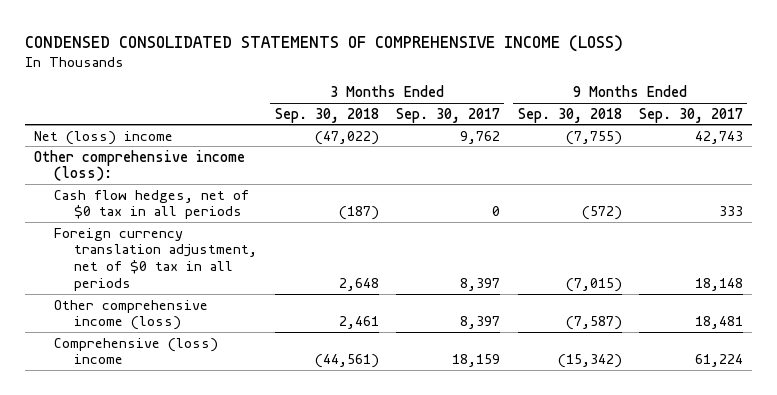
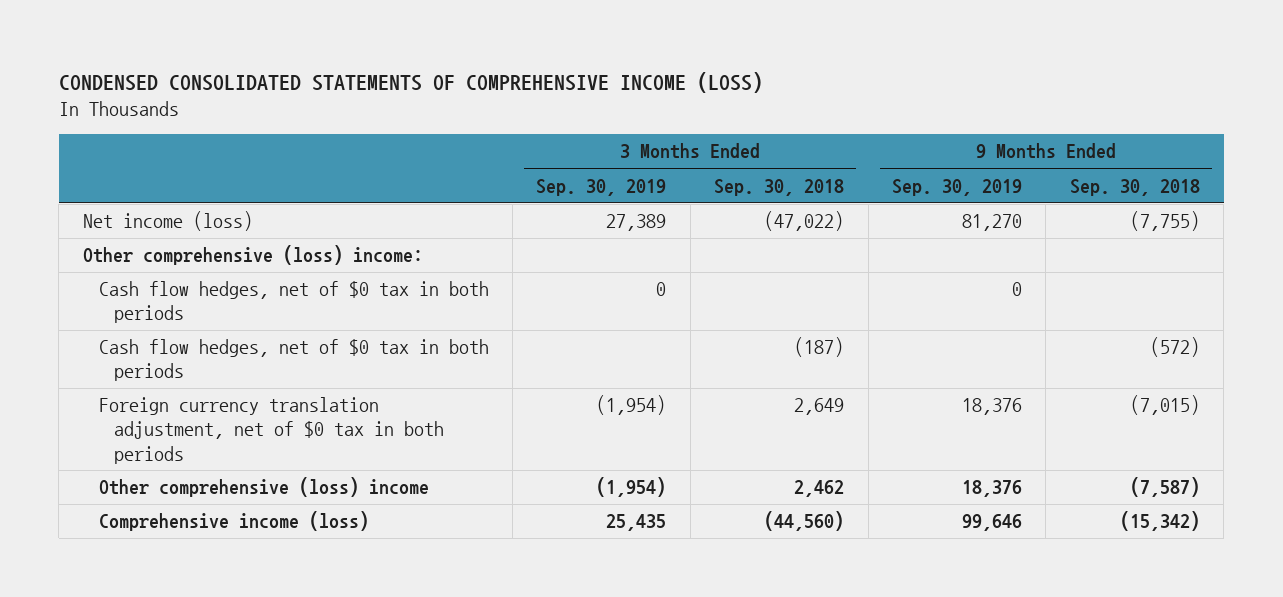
[396,107,501,123] Sep. 30, 2017 -> none
[638,107,743,123] Sep. 30, 2017 -> none
none -> [536,178,667,196] Sep. 30, 2019
none -> [891,178,1022,196] Sep. 30, 2019
[33,130,173,145] Net (loss) income -> [82,211,253,232] Net income (loss)
[33,149,245,182] Other comprehensive income (loss): -> [82,245,423,266] Other comprehensive (loss) income:
none -> [98,281,489,324] Cash flow hedges, net of $0 tax in both periods
[54,189,250,220] Cash flow hedges, net of $0 tax in all periods -> [98,339,489,382] Cash flow hedges, net of $0 tax in both periods
[54,227,258,292] Foreign currency translation adjustment, net of $0 tax in all periods -> [98,397,445,464] Foreign currency translation adjustment, net of $0 tax in both periods
[338,278,379,292] 2,648 -> [794,398,845,416] 2,649
[54,299,209,331] Other comprehensive income (loss) -> [98,477,429,498] Other comprehensive (loss) income
[338,316,379,330] 2,461 -> [794,480,845,498] 2,462
[54,337,219,365] Comprehensive (loss) income -> [98,511,369,532] Comprehensive income (loss)
[314,354,379,369] (44,561) -> [764,511,845,532] (44,560)

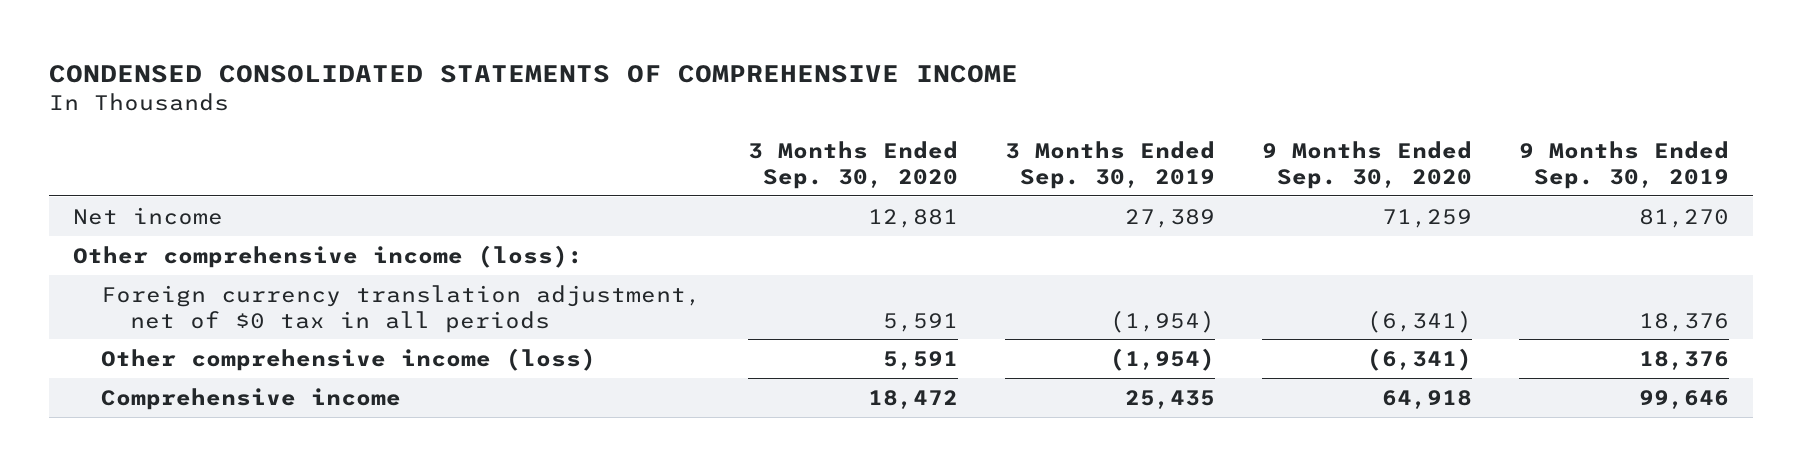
[58,71,763,93] CONDENSED CONSOLIDATED STATEMENTS OF COMPREHENSIVE INCOME (LOSS) -> [49,64,1019,83] CONDENSED CONSOLIDATED STATEMENTS OF COMPREHENSIVE INCOME
[714,178,845,196] Sep. 30, 2018 -> none
[1069,178,1200,196] Sep. 30, 2018 -> none
none -> [748,140,959,189] 3 Months Ended Sep. 30, 2020
none -> [1262,140,1473,189] 9 Months Ended Sep. 30, 2020
[98,281,489,324] Cash flow hedges, net of $0 tax in both periods -> none
[98,339,489,382] Cash flow hedges, net of $0 tax in both periods -> none
[82,211,253,232] Net income (loss) -> [72,206,223,225] Net income
[82,245,423,266] Other comprehensive (loss) income: -> [72,244,583,268] Other comprehensive income (loss):
[98,397,445,464] Foreign currency translation adjustment, net of $0 tax in both periods -> [101,284,702,333] Foreign currency translation adjustment, net of $0 tax in all periods
[98,477,429,498] Other comprehensive (loss) income -> [101,347,597,371] Other comprehensive income (loss)
[98,511,369,532] Comprehensive income (loss) -> [101,387,402,410] Comprehensive income

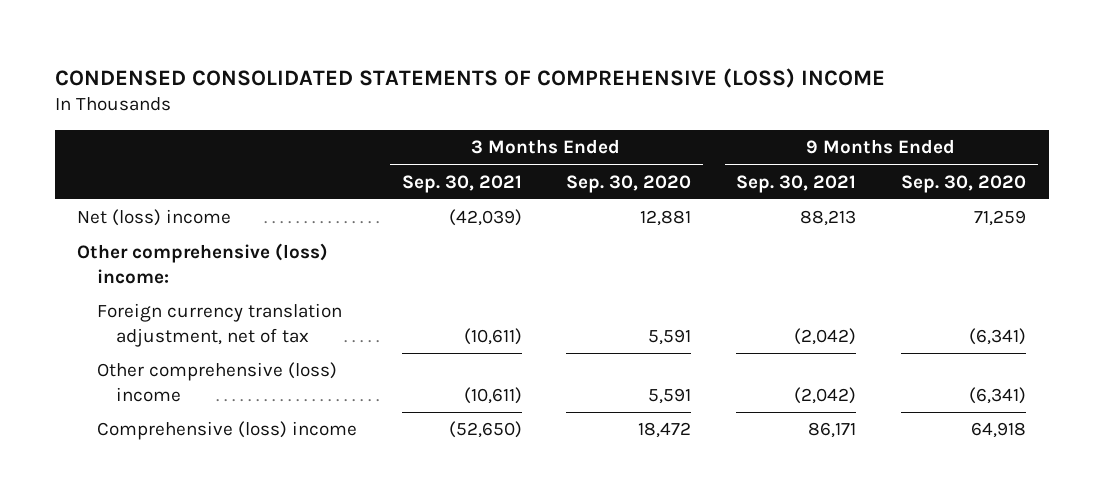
[49,64,1019,83] CONDENSED CONSOLIDATED STATEMENTS OF COMPREHENSIVE INCOME -> [54,67,885,88] CONDENSED CONSOLIDATED STATEMENTS OF COMPREHENSIVE (LOSS) INCOME
[1005,140,1216,189] 3 Months Ended Sep. 30, 2019 -> none
[1519,140,1730,189] 9 Months Ended Sep. 30, 2019 -> none
none -> [401,174,522,193] Sep. 30, 2021
none -> [736,174,857,193] Sep. 30, 2021
[72,206,223,225] Net income -> [77,209,232,227] Net (loss) income
[72,244,583,268] Other comprehensive income (loss): -> [77,243,329,284] Other comprehensive (loss) income:
[101,284,702,333] Foreign currency translation adjustment, net of $0 tax in all periods -> [96,303,342,347] Foreign currency translation adjustment, net of tax
[101,347,597,371] Other comprehensive income (loss) -> [96,362,337,402] Other comprehensive (loss) income
[101,387,402,410] Comprehensive income -> [96,421,357,441] Comprehensive (loss) income

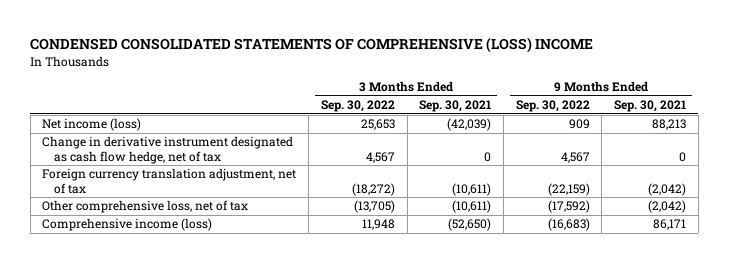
[566,174,692,193] Sep. 30, 2020 -> none
[901,174,1027,193] Sep. 30, 2020 -> none
none -> [320,100,395,113] Sep. 30, 2022
none -> [515,100,590,113] Sep. 30, 2022
[77,243,329,284] Other comprehensive (loss) income: -> none
[77,209,232,227] Net (loss) income -> [42,118,142,132] Net income (loss)
none -> [42,136,294,164] Change in derivative instrument designated as cash flow hedge, net of tax
[96,362,337,402] Other comprehensive (loss) income -> [42,200,249,214] Other comprehensive loss, net of tax
[96,421,357,441] Comprehensive (loss) income -> [42,218,213,232] Comprehensive income (loss)

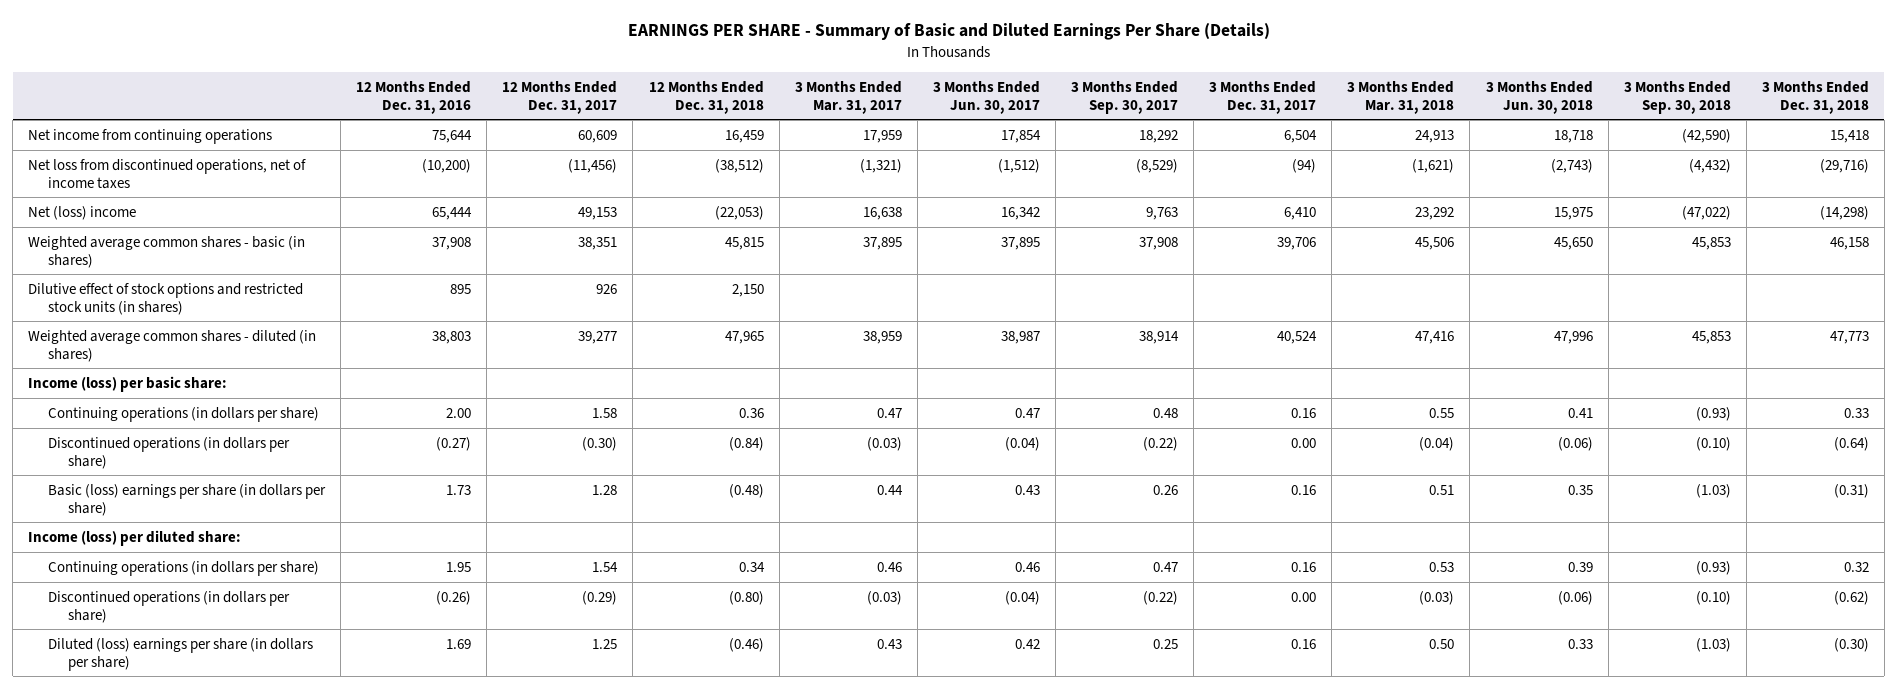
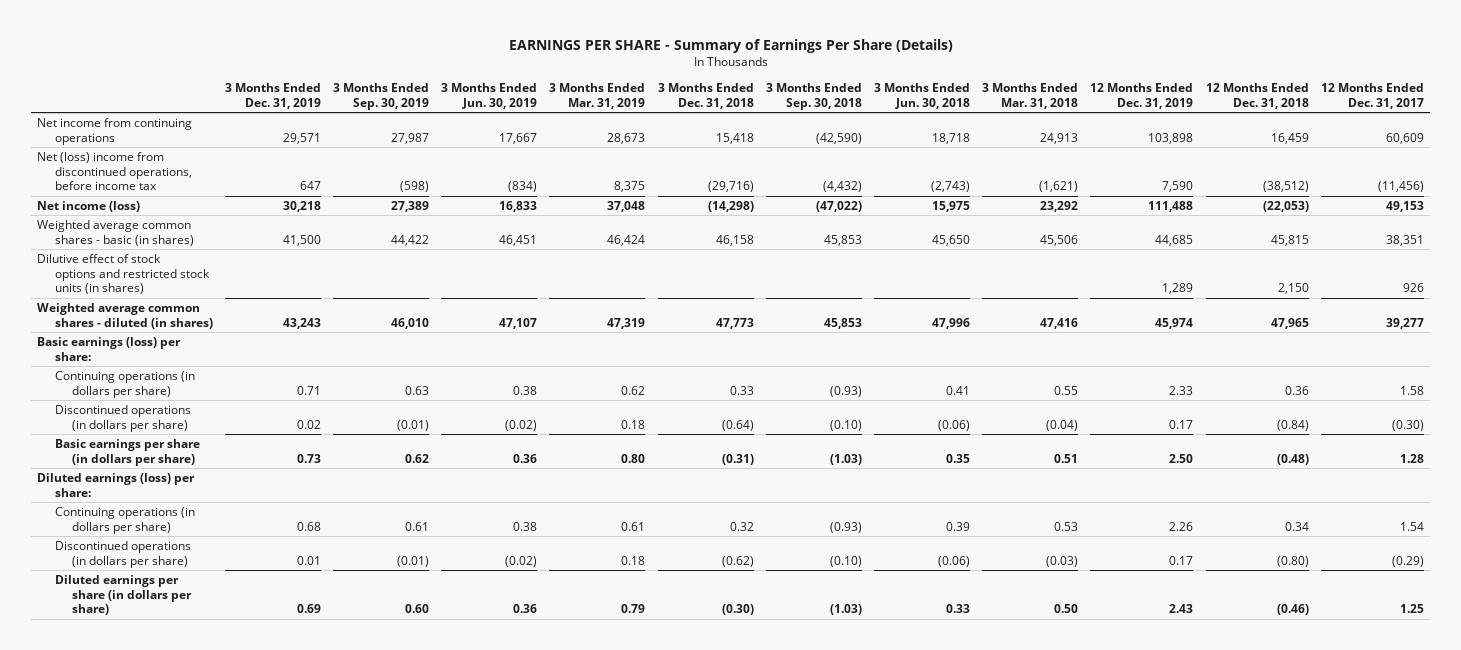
[627,23,1270,41] EARNINGS PER SHARE - Summary of Basic and Diluted Earnings Per Share (Details) -> [508,38,953,53] EARNINGS PER SHARE - Summary of Earnings Per Share (Details)
[356,80,472,114] 12 Months Ended Dec. 31, 2016 -> none
[794,80,902,114] 3 Months Ended Mar. 31, 2017 -> none
[932,80,1040,114] 3 Months Ended Jun. 30, 2017 -> none
[1071,80,1179,114] 3 Months Ended Sep. 30, 2017 -> none
[1209,80,1317,114] 3 Months Ended Dec. 31, 2017 -> none
none -> [224,82,321,109] 3 Months Ended Dec. 31, 2019
none -> [333,82,430,110] 3 Months Ended Sep. 30, 2019
none -> [441,82,538,109] 3 Months Ended Jun. 30, 2019
none -> [549,82,646,109] 3 Months Ended Mar. 31, 2019
none -> [1090,82,1194,109] 12 Months Ended Dec. 31, 2019
[28,158,307,189] Net loss from discontinued operations, net of income taxes -> [37,151,192,191] Net (loss) income from discontinued operations, before income tax
[28,205,137,220] Net (loss) income -> [37,200,141,212] Net income (loss)
[28,375,228,392] Income (loss) per basic share: -> [37,336,182,361] Basic earnings (loss) per share:
[48,483,327,516] Basic (loss) earnings per share (in dollars per share) -> [54,438,200,466] Basic earnings per share (in dollars per share)
[28,529,242,546] Income (loss) per diluted share: -> [37,472,196,497] Diluted earnings (loss) per share:
[48,637,314,671] Diluted (loss) earnings per share (in dollars per share) -> [54,574,192,616] Diluted earnings per share (in dollars per share)

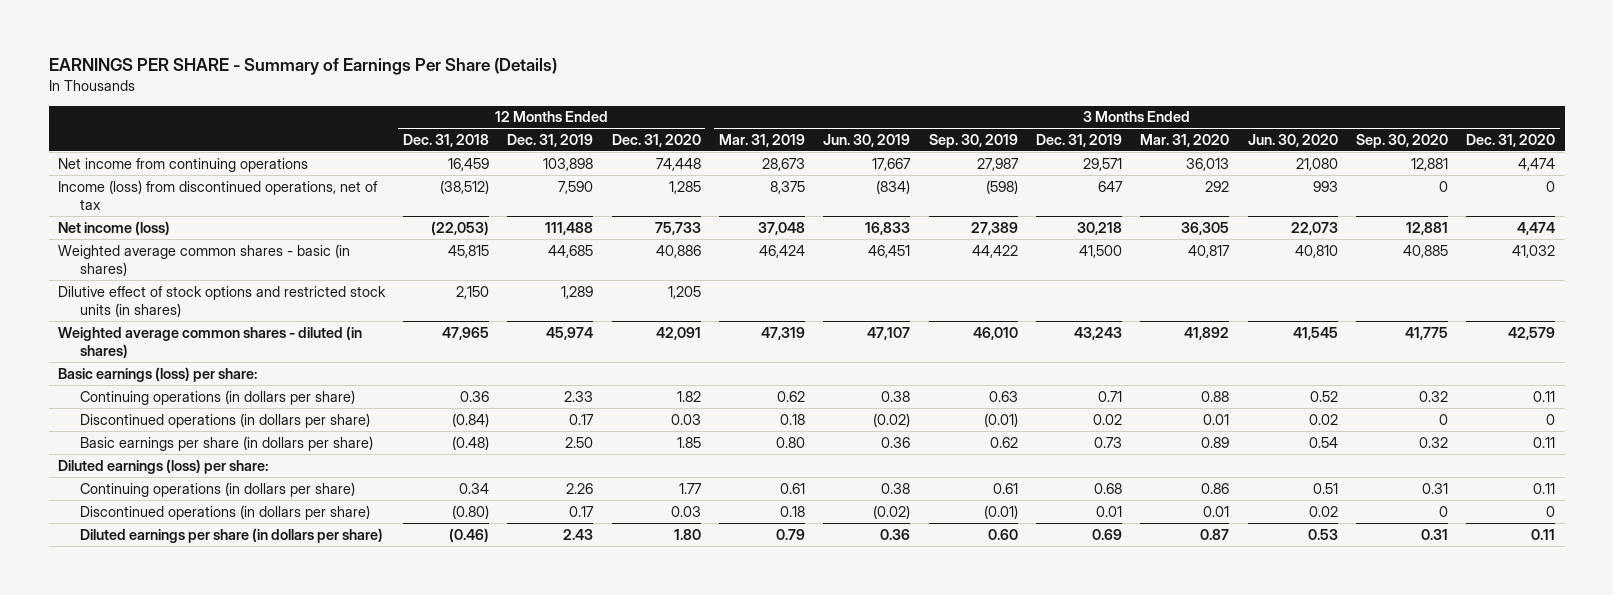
[657,82,754,109] 3 Months Ended Dec. 31, 2018 -> none
[765,82,862,110] 3 Months Ended Sep. 30, 2018 -> none
[873,82,970,109] 3 Months Ended Jun. 30, 2018 -> none
[982,82,1079,109] 3 Months Ended Mar. 31, 2018 -> none
[1320,82,1424,109] 12 Months Ended Dec. 31, 2017 -> none
none -> [611,133,701,147] Dec. 31, 2020
none -> [1140,133,1230,147] Mar. 31, 2020
none -> [1247,133,1338,147] Jun. 30, 2020
none -> [1356,133,1449,148] Sep. 30, 2020
none -> [1466,133,1556,147] Dec. 31, 2020
[37,151,192,191] Net (loss) income from discontinued operations, before income tax -> [57,179,378,211] Income (loss) from discontinued operations, net of tax

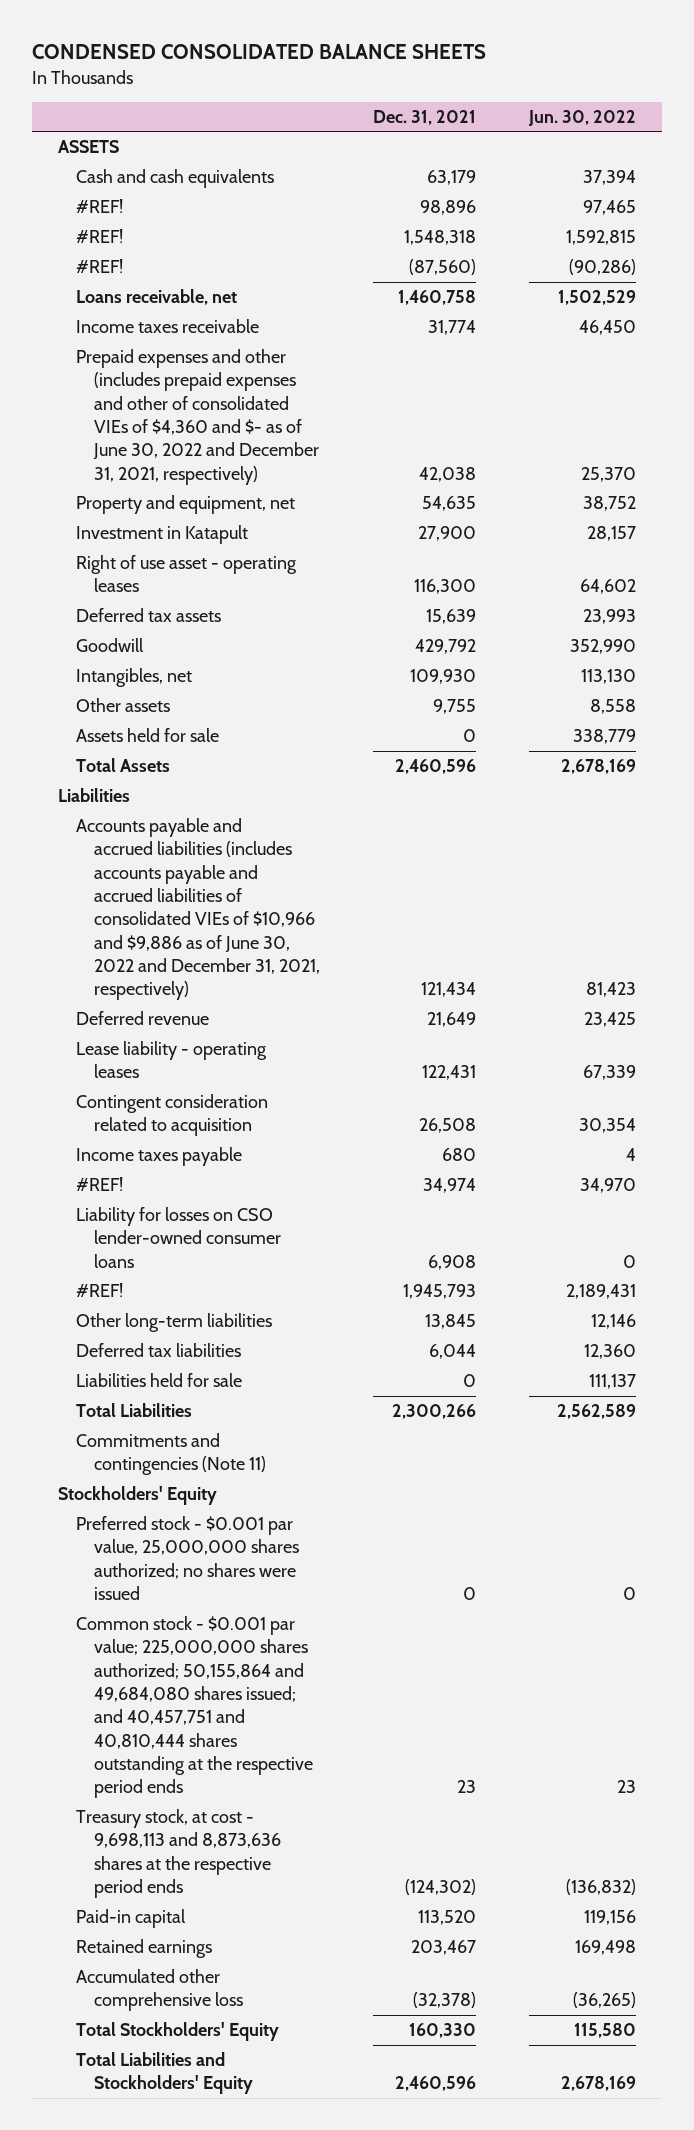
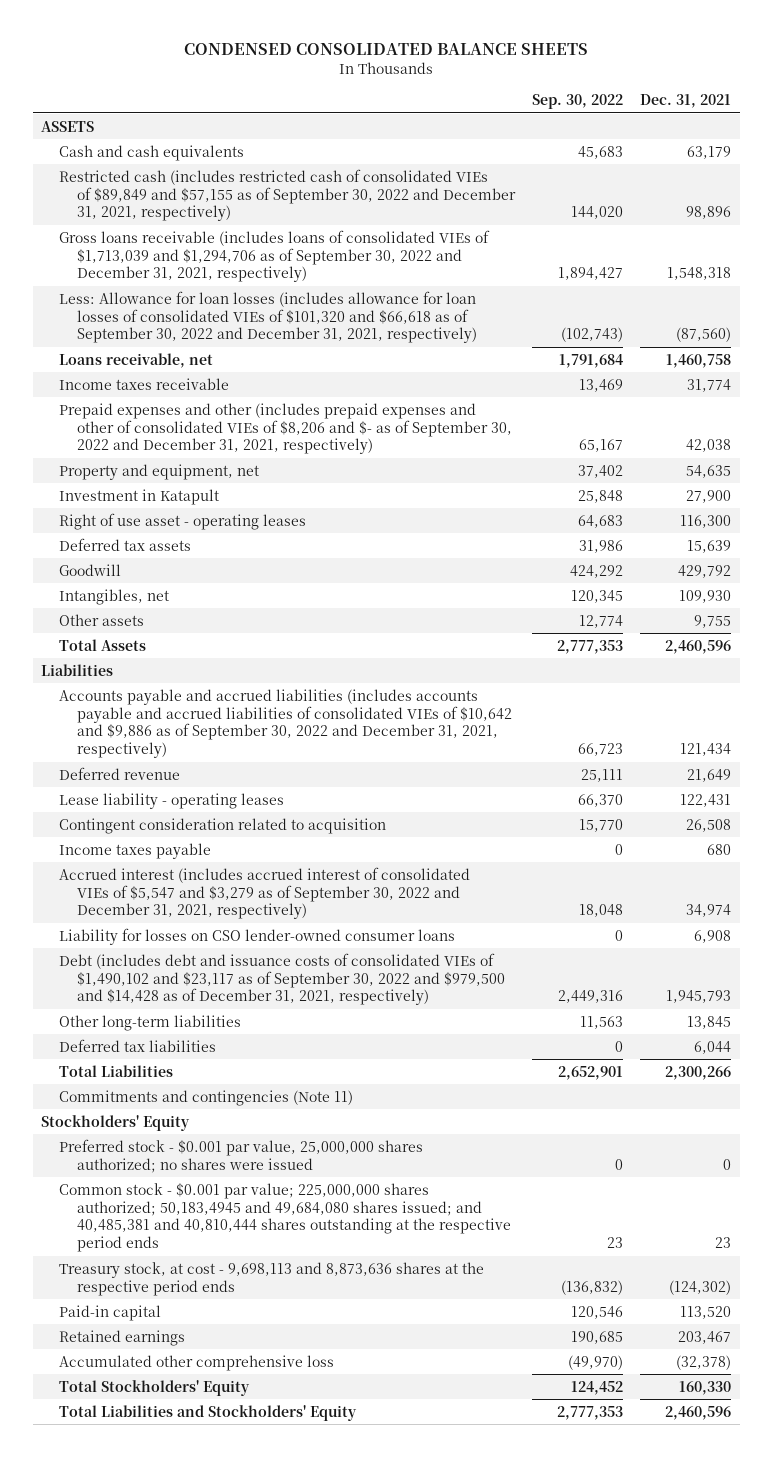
[527,109,636,126] Jun. 30, 2022 -> none
none -> [532,94,624,110] Sep. 30, 2022
[75,199,123,214] #REF! -> [59,168,517,222] Restricted cash (includes restricted cash of consolidated VIEs of $89,849 and $57,155 as of September 30, 2022 and December 31, 2021, respectively)
[75,229,123,244] #REF! -> [59,229,491,283] Gross loans receivable (includes loans of consolidated VIEs of $1,713,039 and $1,294,706 as of September 30, 2022 and December 31, 2021, respectively)
[75,259,123,274] #REF! -> [59,290,478,344] Less: Allowance for loan losses (includes allowance for loan losses of consolidated VIEs of $101,320 and $66,618 as of September 30, 2022 and December 31, 2021, respectively)
[75,349,319,485] Prepaid expenses and other (includes prepaid expenses and other of consolidated VIEs of $4,360 and $- as of June 30, 2022 and December 31, 2021, respectively) -> [59,402,513,455] Prepaid expenses and other (includes prepaid expenses and other of consolidated VIEs of $8,206 and $- as of September 30, 2022 and December 31, 2021, respectively)
[75,728,219,743] Assets held for sale -> none
[75,818,320,1001] Accounts payable and accrued liabilities (includes accounts payable and accrued liabilities of consolidated VIEs of $10,966 and $9,886 as of June 30, 2022 and December 31, 2021, respectively) -> [59,688,513,759] Accounts payable and accrued liabilities (includes accounts payable and accrued liabilities of consolidated VIEs of $10,642 and $9,886 as of September 30, 2022 and December 31, 2021, respectively)
[75,1177,123,1192] #REF! -> [59,866,471,920] Accrued interest (includes accrued interest of consolidated VIEs of $5,547 and $3,279 as of September 30, 2022 and December 31, 2021, respectively)
[75,1283,123,1298] #REF! -> [59,952,506,1006] Debt (includes debt and issuance costs of consolidated VIEs of $1,490,102 and $23,117 as of September 30, 2022 and $979,500 and $14,428 as of December 31, 2021, respectively)
[75,1373,242,1388] Liabilities held for sale -> none
[75,1616,313,1799] Common stock - $0.001 par value; 225,000,000 shares authorized; 50,155,864 and 49,684,080 shares issued; and 40,457,751 and 40,810,444 shares outstanding at the respective period ends -> [59,1182,512,1253] Common stock - $0.001 par value; 225,000,000 shares authorized; 50,183,4945 and 49,684,080 shares issued; and 40,485,381 and 40,810,444 shares outstanding at the respective period ends

